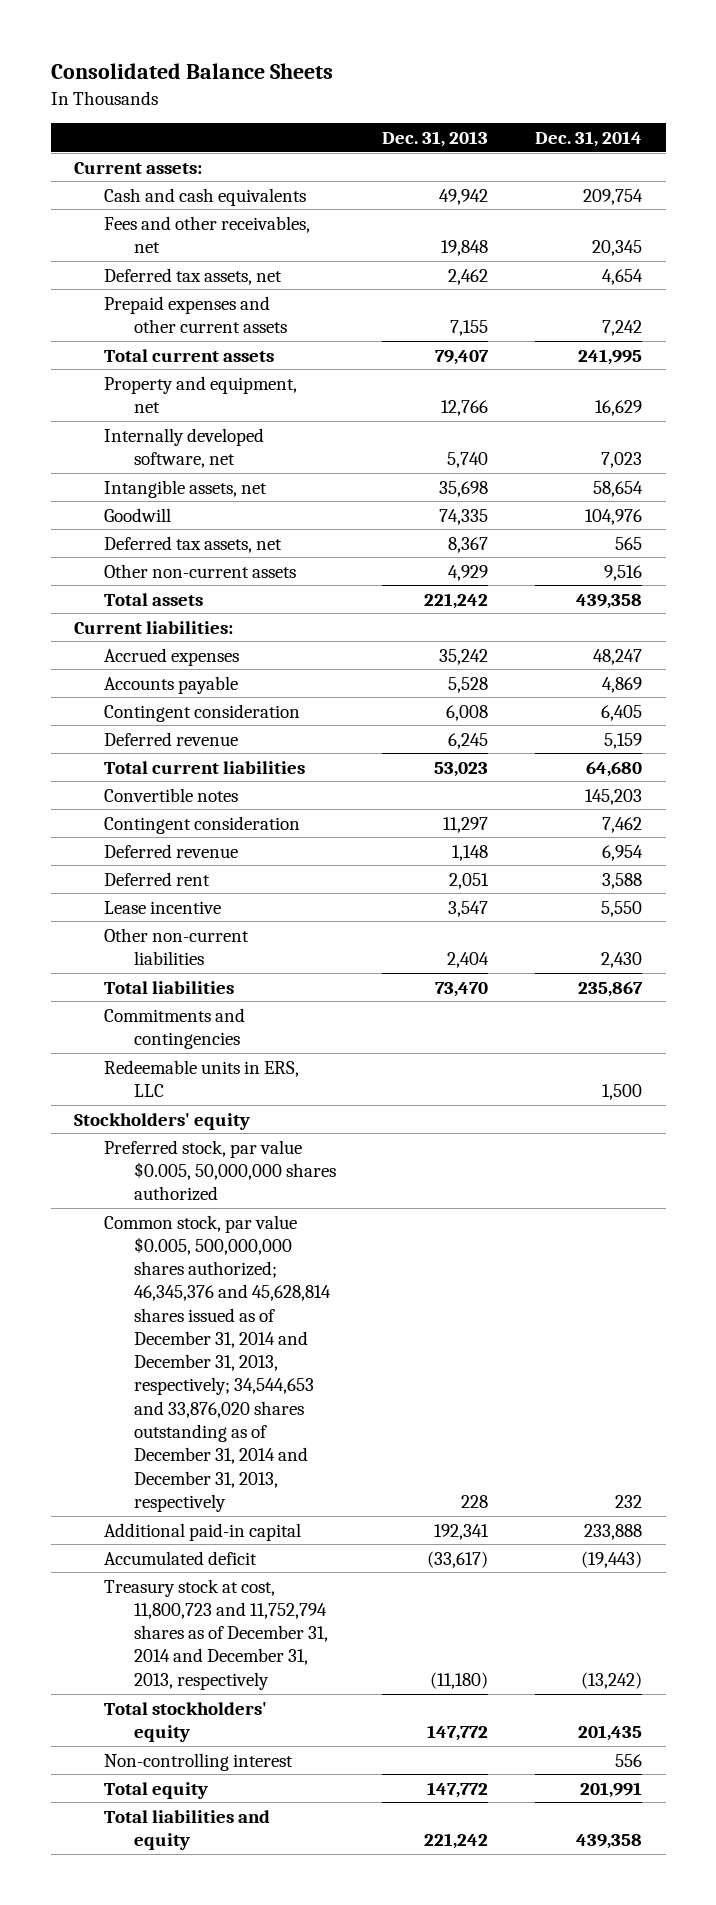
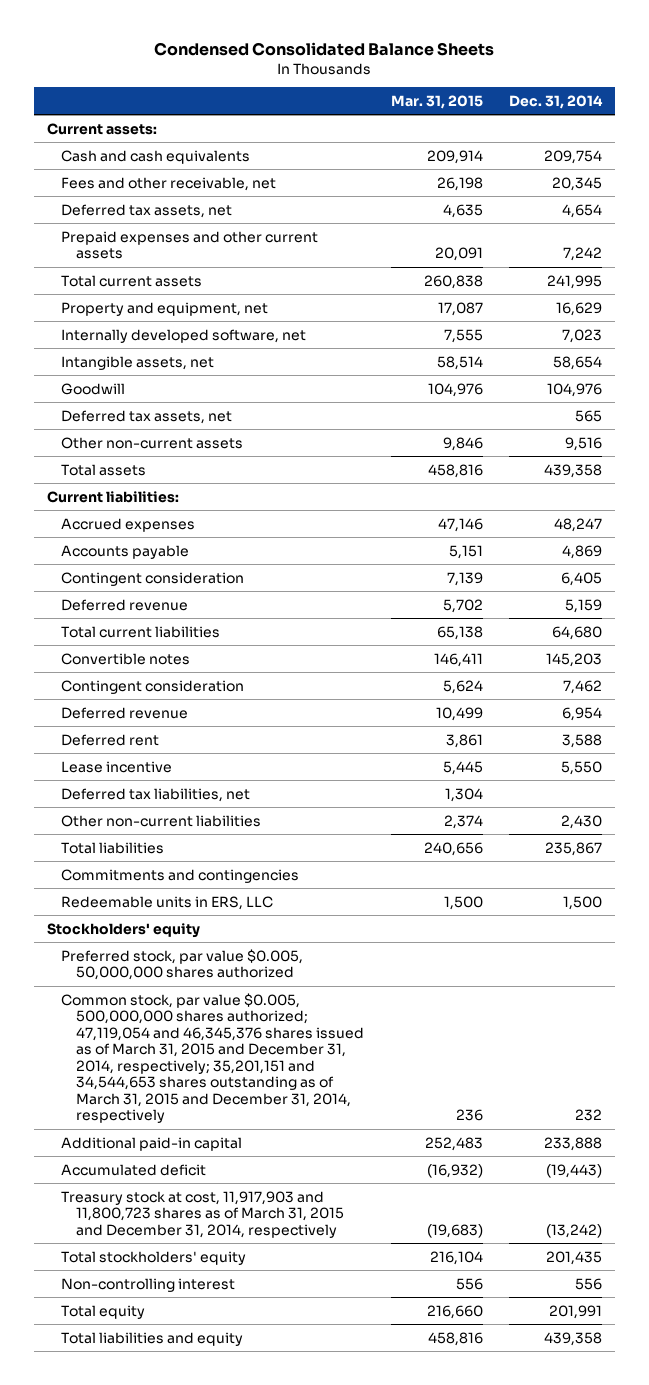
[50,63,333,80] Consolidated Balance Sheets -> [154,41,495,56] Condensed Consolidated Balance Sheets
[382,130,489,147] Dec. 31, 2013 -> none
none -> [390,94,483,109] Mar. 31, 2015
[103,215,310,253] Fees and other receivables, net -> [61,176,277,191] Fees and other receivable, net
none -> [61,787,251,802] Deferred tax liabilities, net
[103,1214,331,1512] Common stock, par value $0.005, 500,000,000 shares authorized; 46,345,376 and 45,628,814 shares issued as of December 31, 2014 and December 31, 2013, respectively; 34,544,653 and 33,876,020 shares outstanding as of December 31, 2014 and December 31, 2013, respectively -> [61,992,365,1124] Common stock, par value $0.005, 500,000,000 shares authorized; 47,119,054 and 46,345,376 shares issued as of March 31, 2015 and December 31, 2014, respectively; 35,201,151 and 34,544,653 shares outstanding as of March 31, 2015 and December 31, 2014, respectively
[103,1578,328,1690] Treasury stock at cost, 11,800,723 and 11,752,794 shares as of December 31, 2014 and December 31, 2013, respectively -> [61,1190,345,1238] Treasury stock at cost, 11,917,903 and 11,800,723 shares as of March 31, 2015 and December 31, 2014, respectively

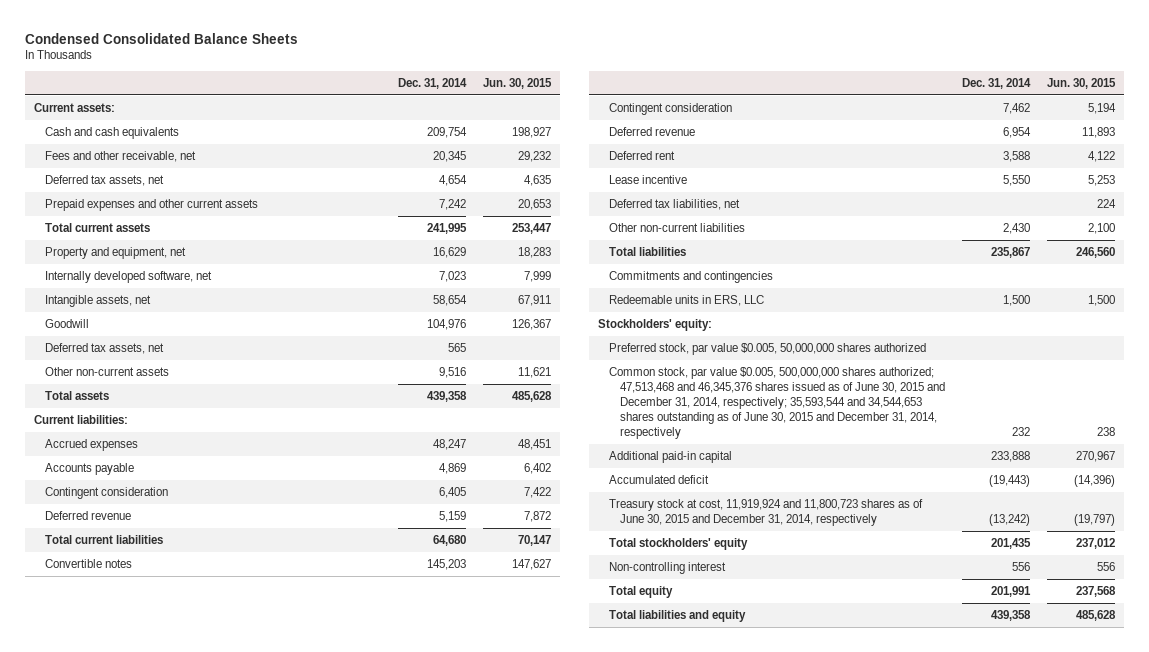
[390,94,483,109] Mar. 31, 2015 -> none
none -> [483,78,553,90] Jun. 30, 2015
[46,922,200,938] Stockholders' equity -> [597,318,712,331] Stockholders' equity:
[61,992,365,1124] Common stock, par value $0.005, 500,000,000 shares authorized; 47,119,054 and 46,345,376 shares issued as of March 31, 2015 and December 31, 2014, respectively; 35,201,151 and 34,544,653 shares outstanding as of March 31, 2015 and December 31, 2014, respectively -> [609,366,946,439] Common stock, par value $0.005, 500,000,000 shares authorized; 47,513,468 and 46,345,376 shares issued as of June 30, 2015 and December 31, 2014, respectively; 35,593,544 and 34,544,653 shares outstanding as of June 30, 2015 and December 31, 2014, respectively
[61,1190,345,1238] Treasury stock at cost, 11,917,903 and 11,800,723 shares as of March 31, 2015 and December 31, 2014, respectively -> [609,498,924,526] Treasury stock at cost, 11,919,924 and 11,800,723 shares as of June 30, 2015 and December 31, 2014, respectively

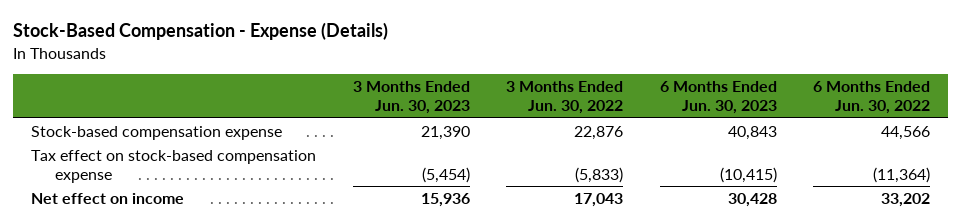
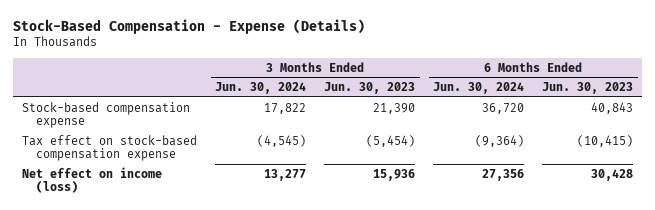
[506,81,624,115] 3 Months Ended Jun. 30, 2022 -> none
[813,81,931,115] 6 Months Ended Jun. 30, 2022 -> none
none -> [215,81,307,94] Jun. 30, 2024
none -> [433,81,525,94] Jun. 30, 2024
[31,192,185,204] Net effect on income -> [22,166,163,194] Net effect on income (loss)

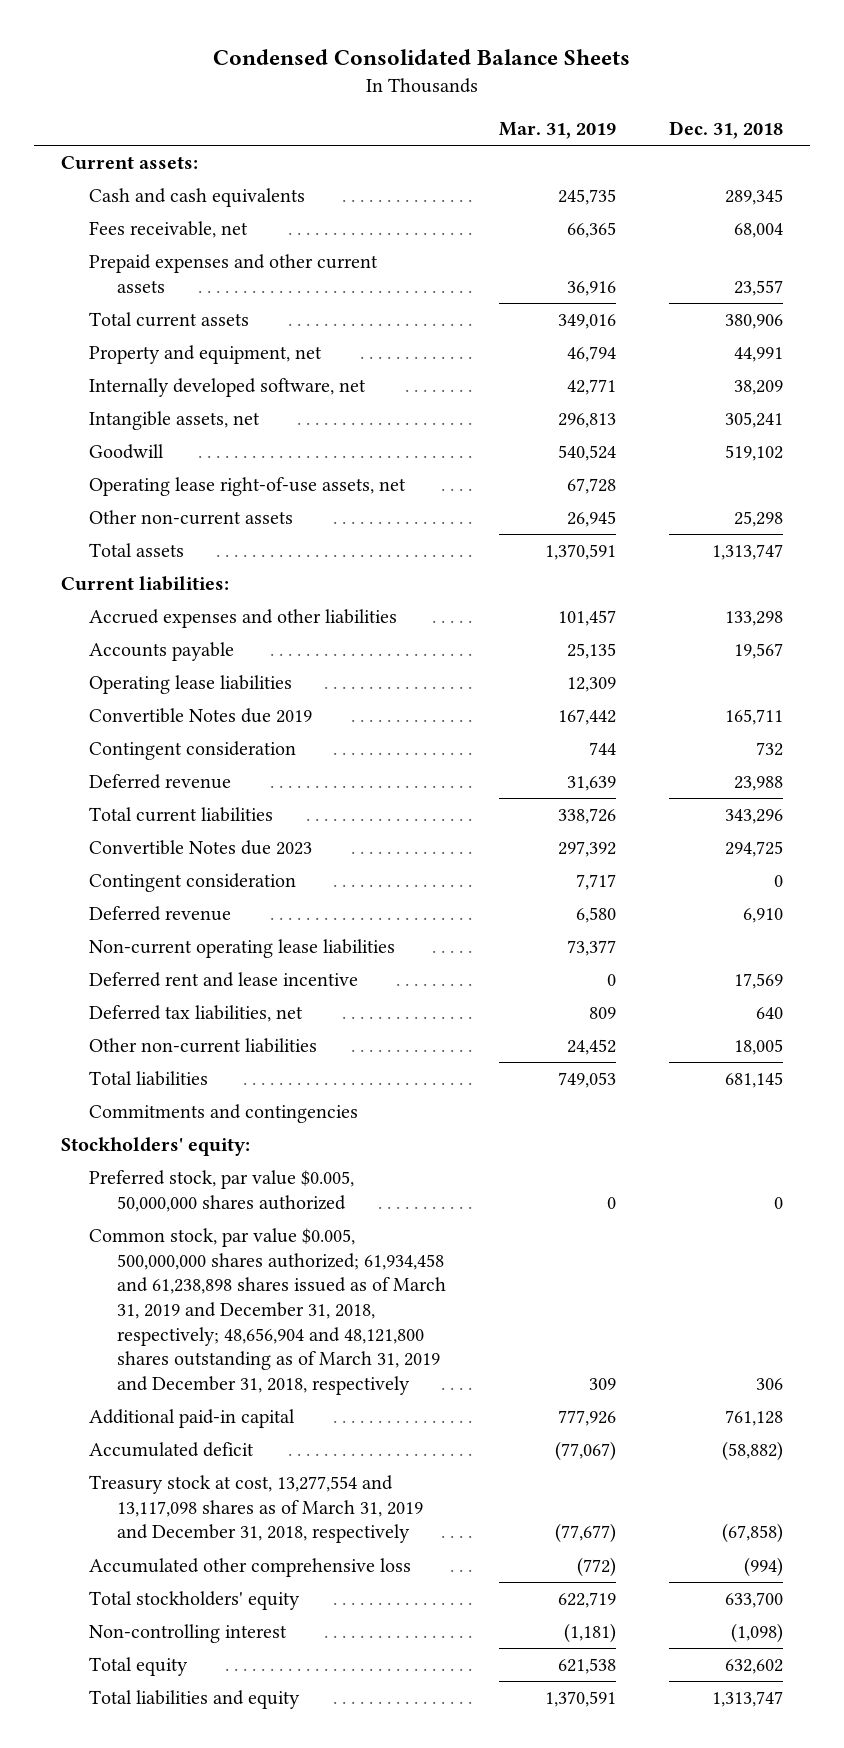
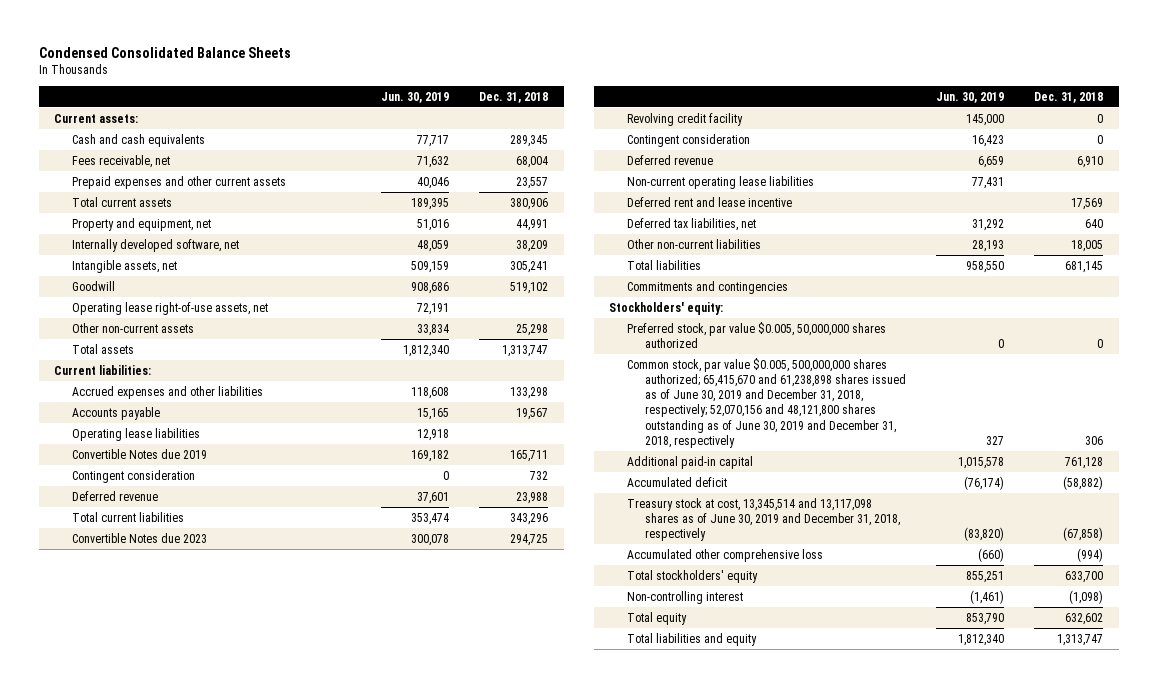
[498,122,616,140] Mar. 31, 2019 -> none
none -> [381,91,450,103] Jun. 30, 2019
none -> [627,112,744,126] Revolving credit facility
[88,1228,446,1395] Common stock, par value $0.005, 500,000,000 shares authorized; 61,934,458 and 61,238,898 shares issued as of March 31, 2019 and December 31, 2018, respectively; 48,656,904 and 48,121,800 shares outstanding as of March 31, 2019 and December 31, 2018, respectively -> [627,357,907,448] Common stock, par value $0.005, 500,000,000 shares authorized; 65,415,670 and 61,238,898 shares issued as of June 30, 2019 and December 31, 2018, respectively; 52,070,156 and 48,121,800 shares outstanding as of June 30, 2019 and December 31, 2018, respectively
[88,1475,423,1544] Treasury stock at cost, 13,277,554 and 13,117,098 shares as of March 31, 2019 and December 31, 2018, respectively -> [627,497,901,542] Treasury stock at cost, 13,345,514 and 13,117,098 shares as of June 30, 2019 and December 31, 2018, respectively

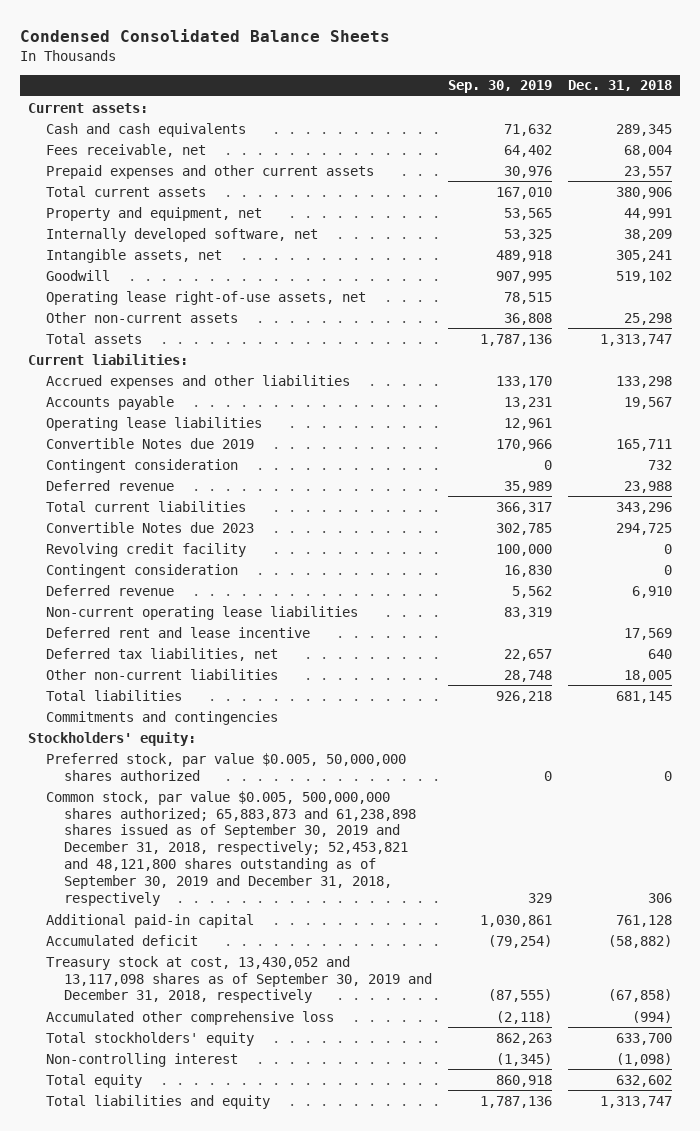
[381,91,450,103] Jun. 30, 2019 -> none
none -> [448,80,553,94] Sep. 30, 2019
[627,357,907,448] Common stock, par value $0.005, 500,000,000 shares authorized; 65,415,670 and 61,238,898 shares issued as of June 30, 2019 and December 31, 2018, respectively; 52,070,156 and 48,121,800 shares outstanding as of June 30, 2019 and December 31, 2018, respectively -> [46,790,417,907] Common stock, par value $0.005, 500,000,000 shares authorized; 65,883,873 and 61,238,898 shares issued as of September 30, 2019 and December 31, 2018, respectively; 52,453,821 and 48,121,800 shares outstanding as of September 30, 2019 and December 31, 2018, respectively
[627,497,901,542] Treasury stock at cost, 13,345,514 and 13,117,098 shares as of June 30, 2019 and December 31, 2018, respectively -> [46,955,433,1004] Treasury stock at cost, 13,430,052 and 13,117,098 shares as of September 30, 2019 and December 31, 2018, respectively

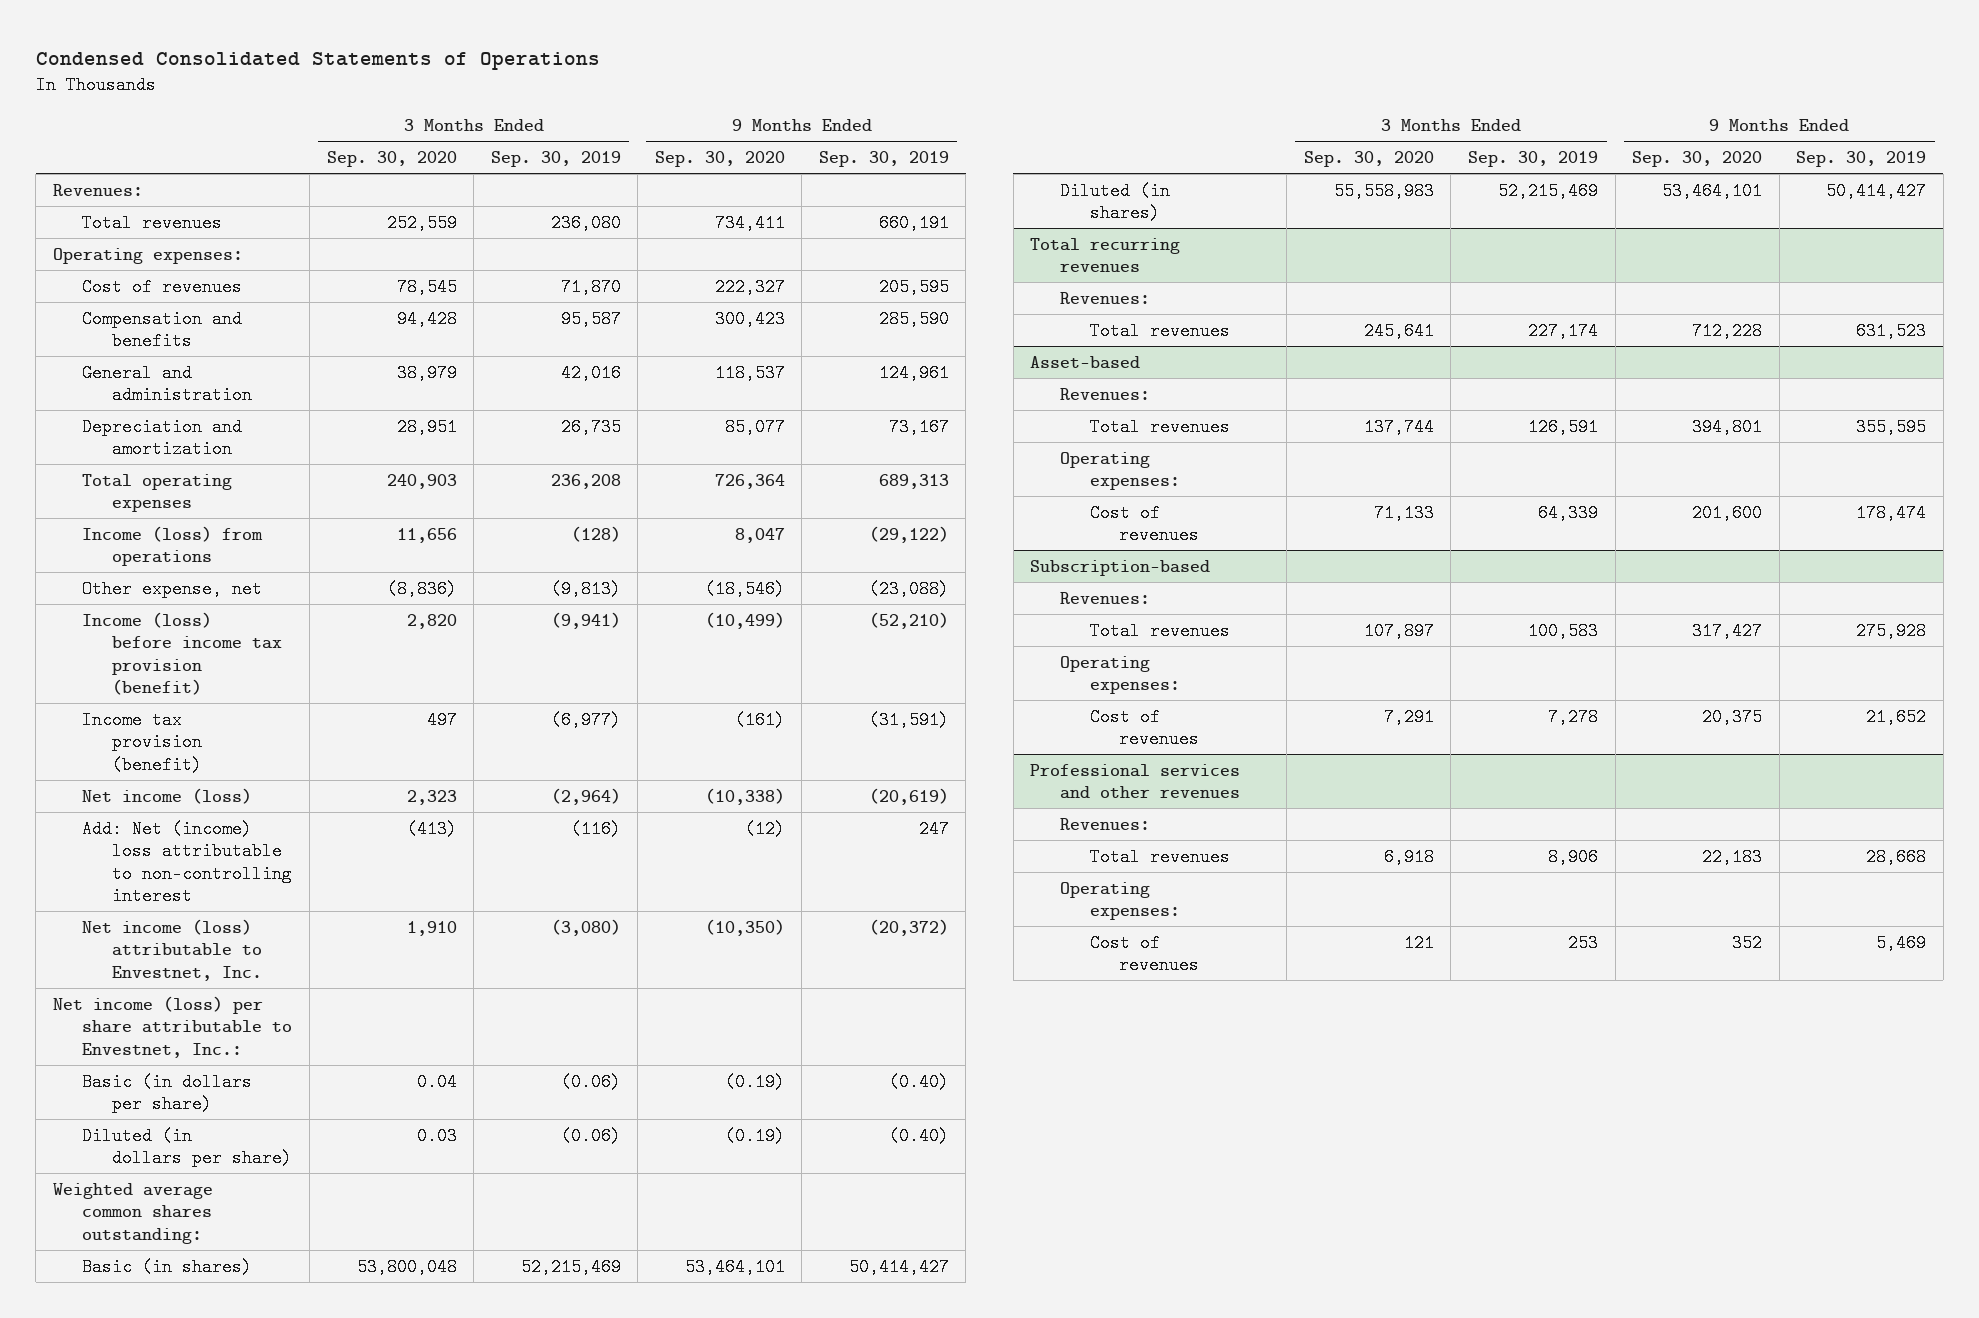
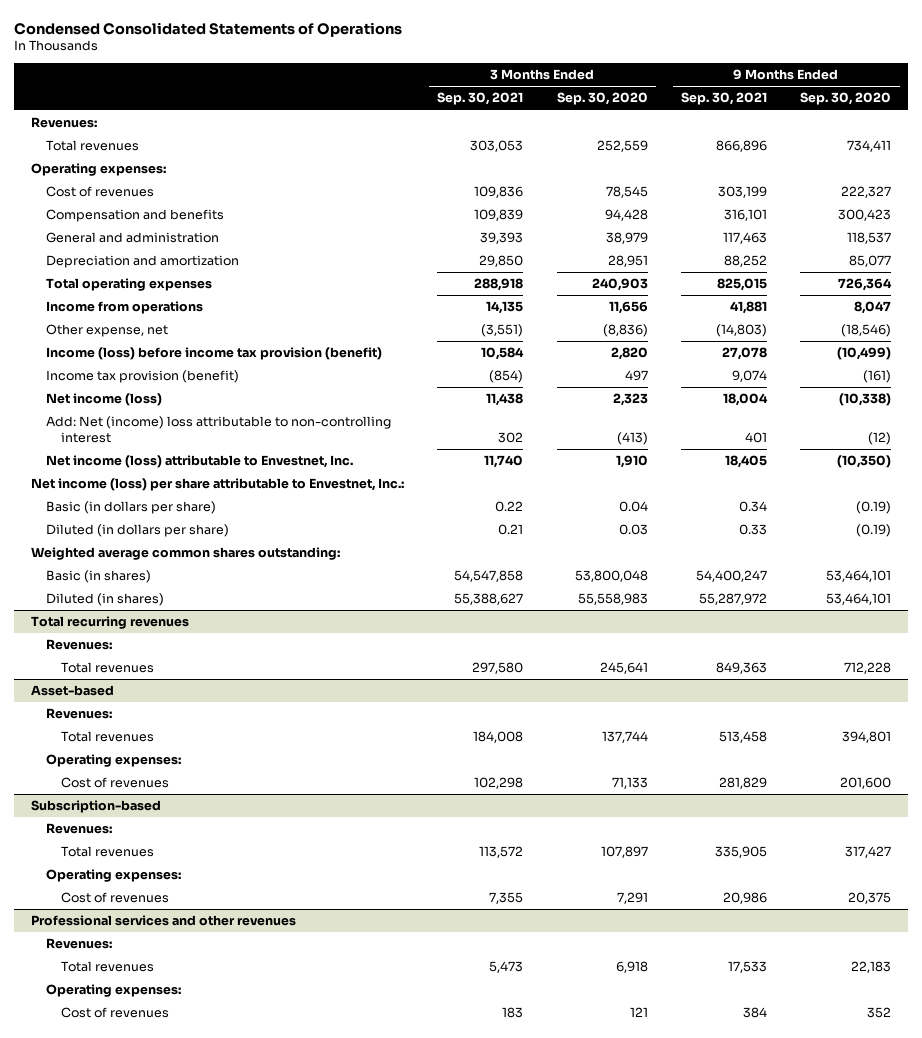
[490,150,621,167] Sep. 30, 2019 -> none
[818,150,949,167] Sep. 30, 2019 -> none
none -> [437,92,524,106] Sep. 30, 2021
none -> [680,92,767,106] Sep. 30, 2021
[82,525,264,567] Income (loss) from operations -> [45,301,203,315] Income from operations

